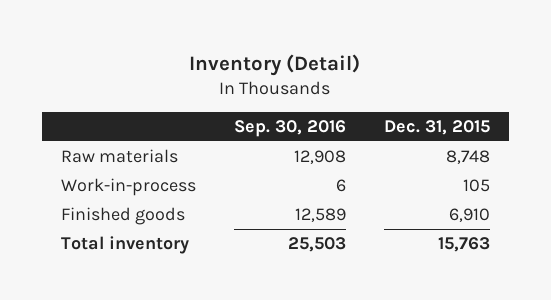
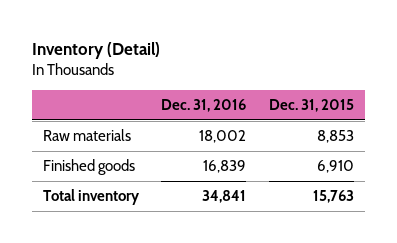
[233,119,346,137] Sep. 30, 2016 -> none
none -> [161,98,247,112] Dec. 31, 2016
[61,178,197,197] Work-in-process -> none
[445,150,490,165] 8,748 -> [317,130,355,144] 8,853

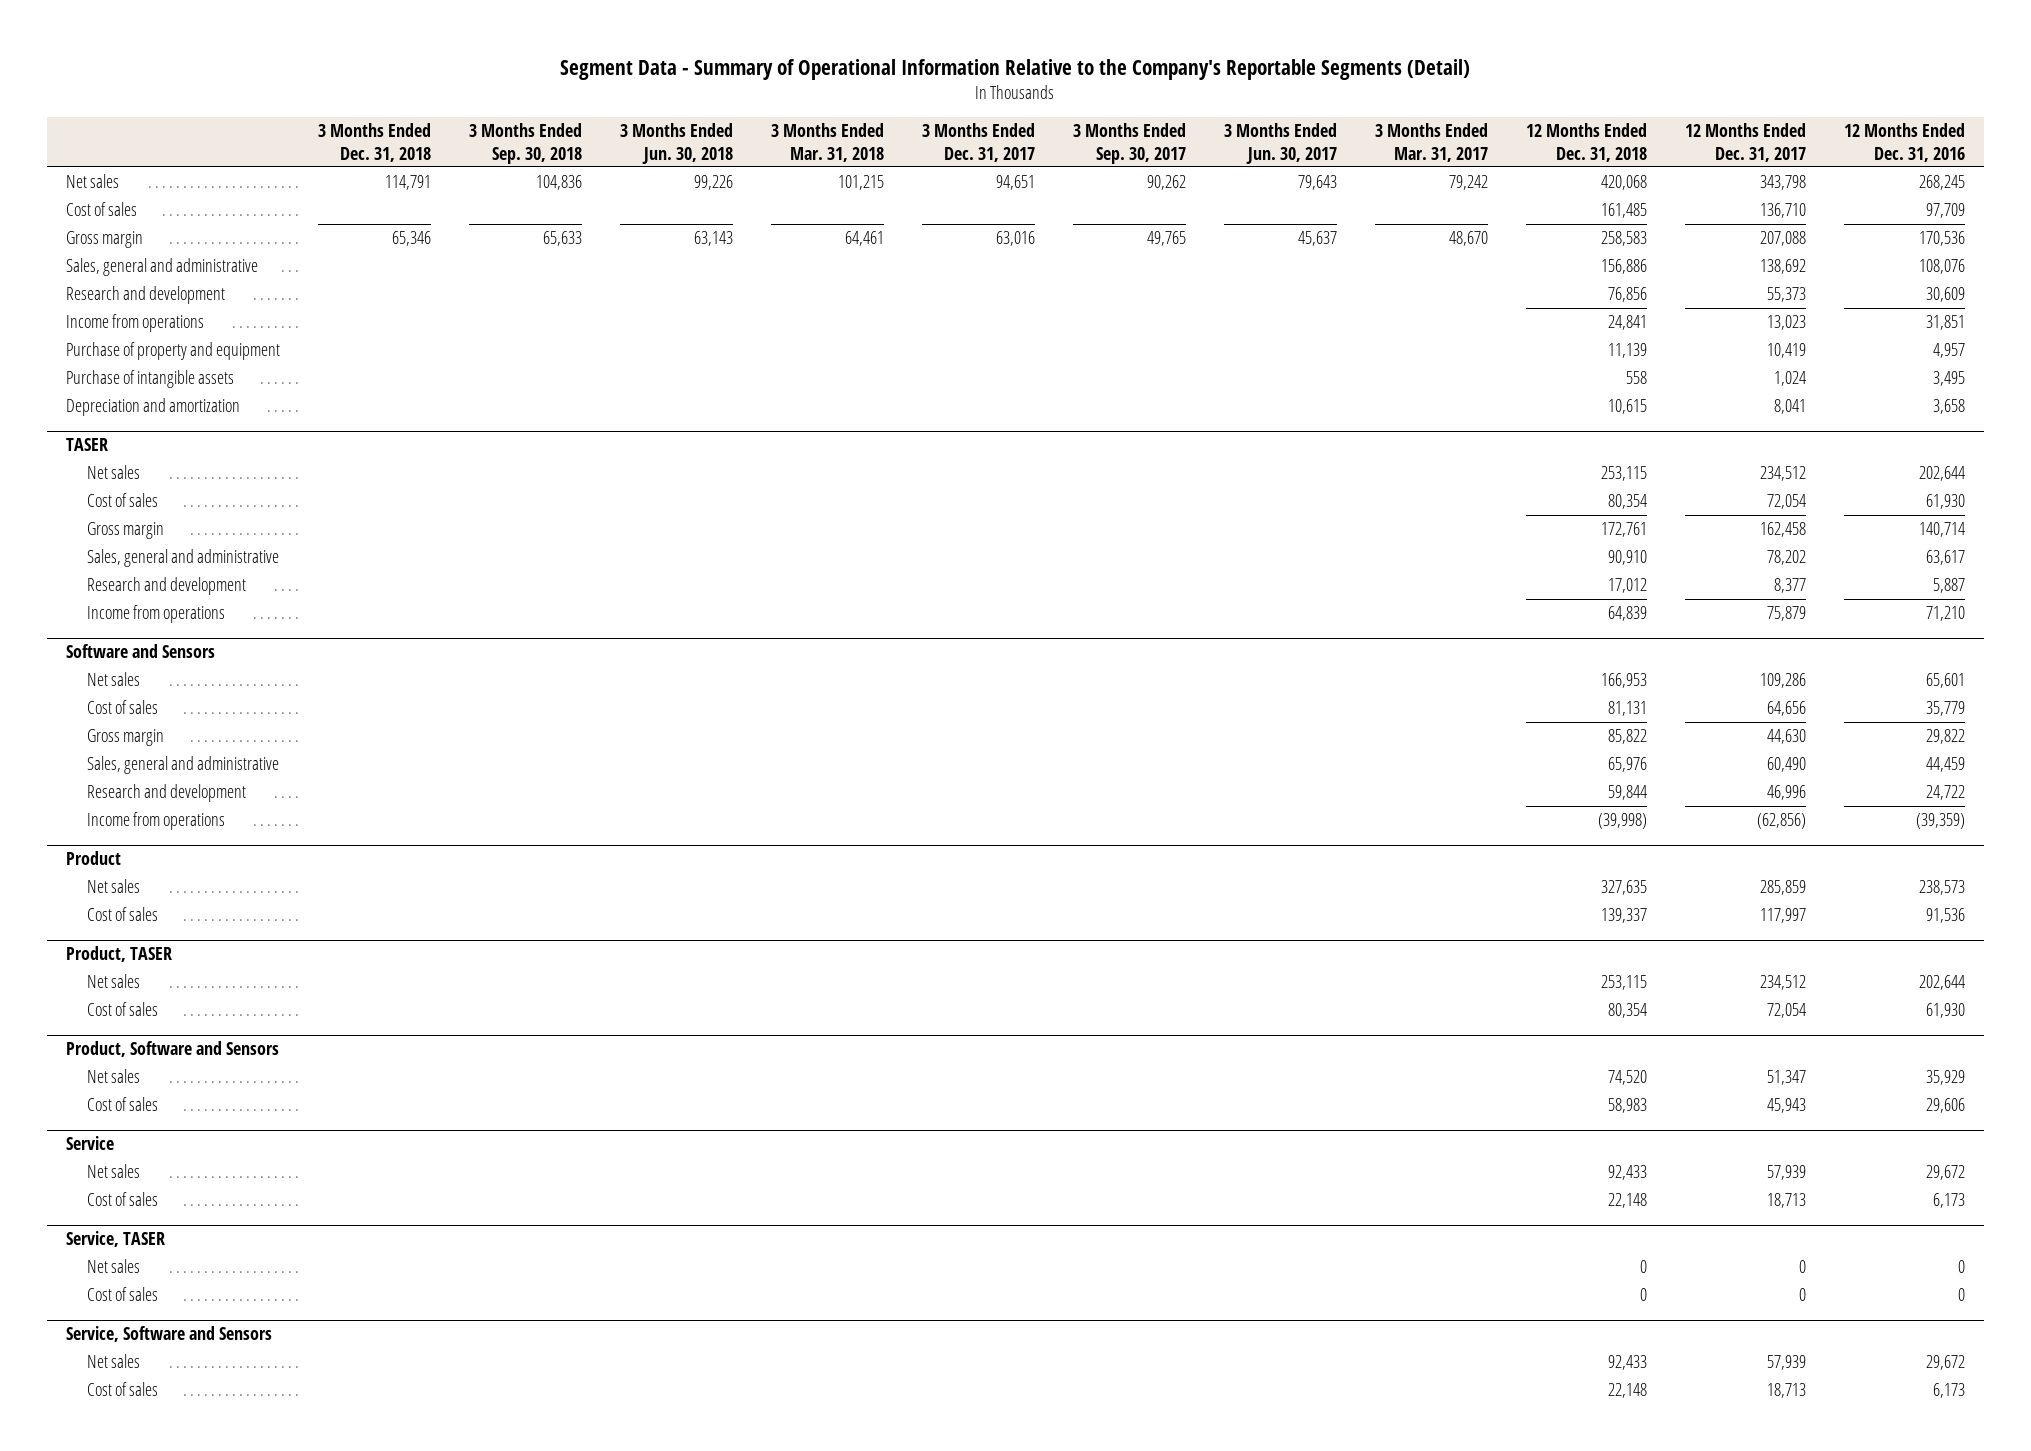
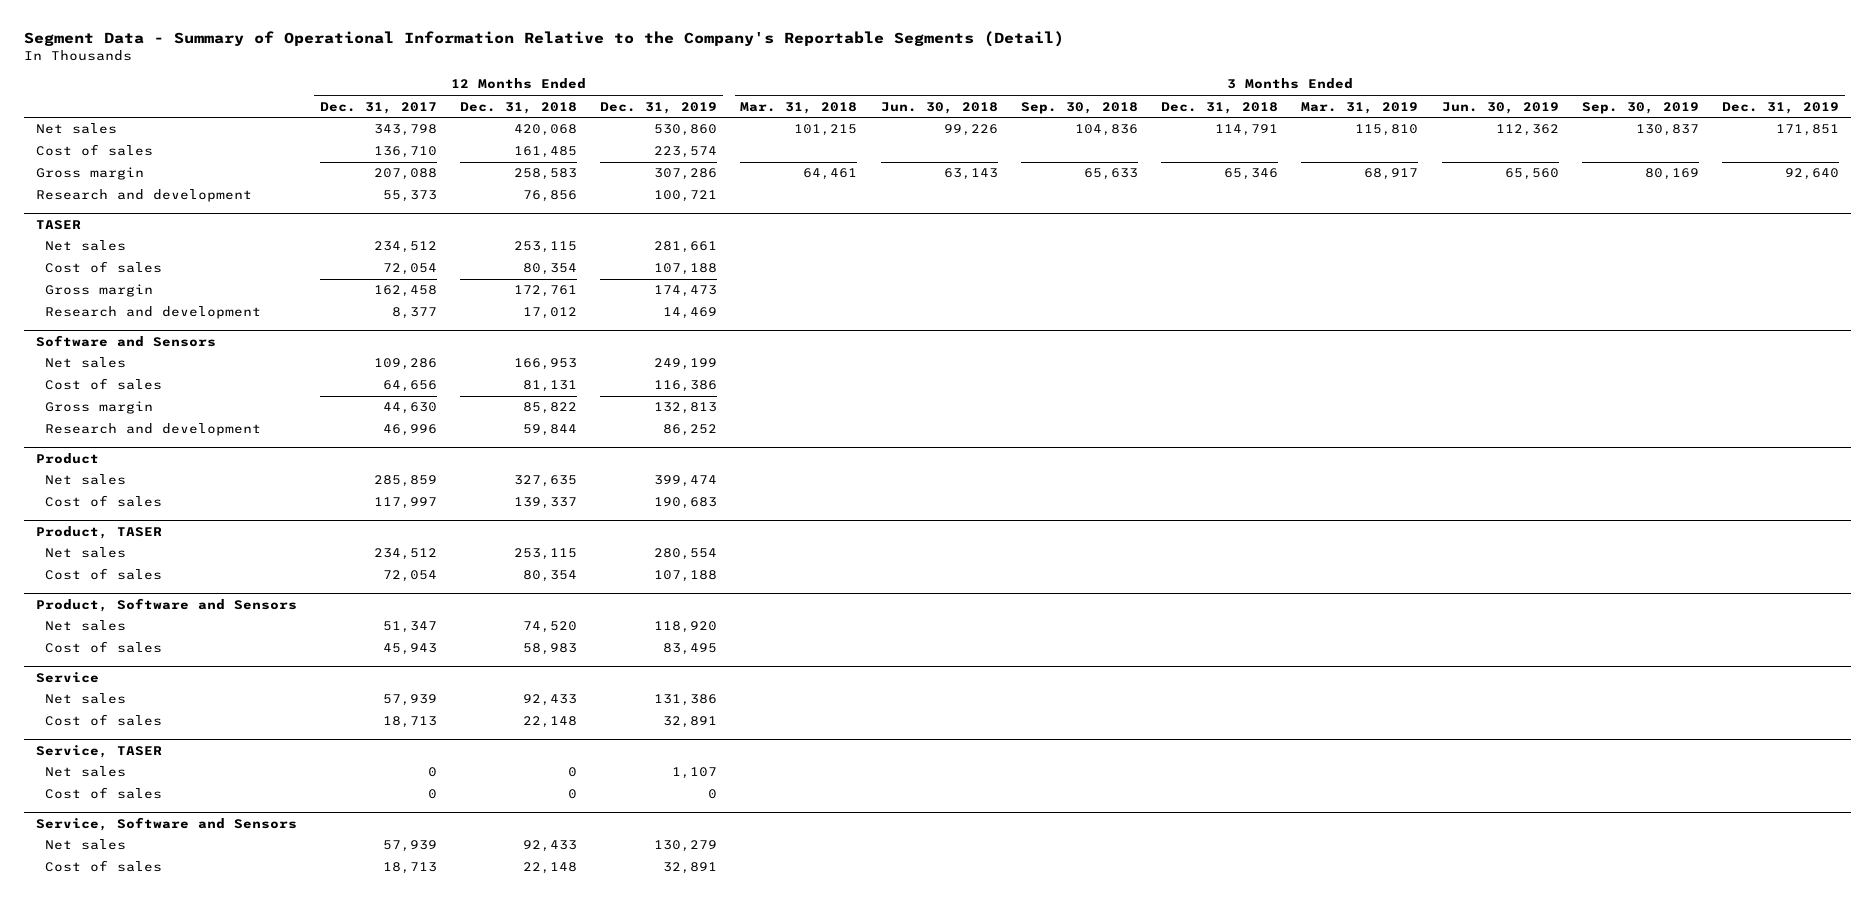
[921,123,1035,162] 3 Months Ended Dec. 31, 2017 -> none
[1072,123,1186,164] 3 Months Ended Sep. 30, 2017 -> none
[1223,123,1337,164] 3 Months Ended Jun. 30, 2017 -> none
[1374,123,1488,162] 3 Months Ended Mar. 31, 2017 -> none
[1843,123,1965,162] 12 Months Ended Dec. 31, 2016 -> none
none -> [600,101,718,114] Dec. 31, 2019
none -> [1301,101,1419,114] Mar. 31, 2019
none -> [1441,101,1559,114] Jun. 30, 2019
none -> [1581,101,1699,114] Sep. 30, 2019
none -> [1721,101,1839,114] Dec. 31, 2019
[65,258,258,277] Sales, general and administrative -> none
[65,314,204,333] Income from operations -> none
[65,342,280,361] Purchase of property and equipment -> none
[65,370,234,389] Purchase of intangible assets -> none
[65,398,240,417] Depreciation and amortization -> none
[87,549,280,568] Sales, general and administrative -> none
[87,605,226,624] Income from operations -> none
[87,756,280,775] Sales, general and administrative -> none
[87,812,226,831] Income from operations -> none

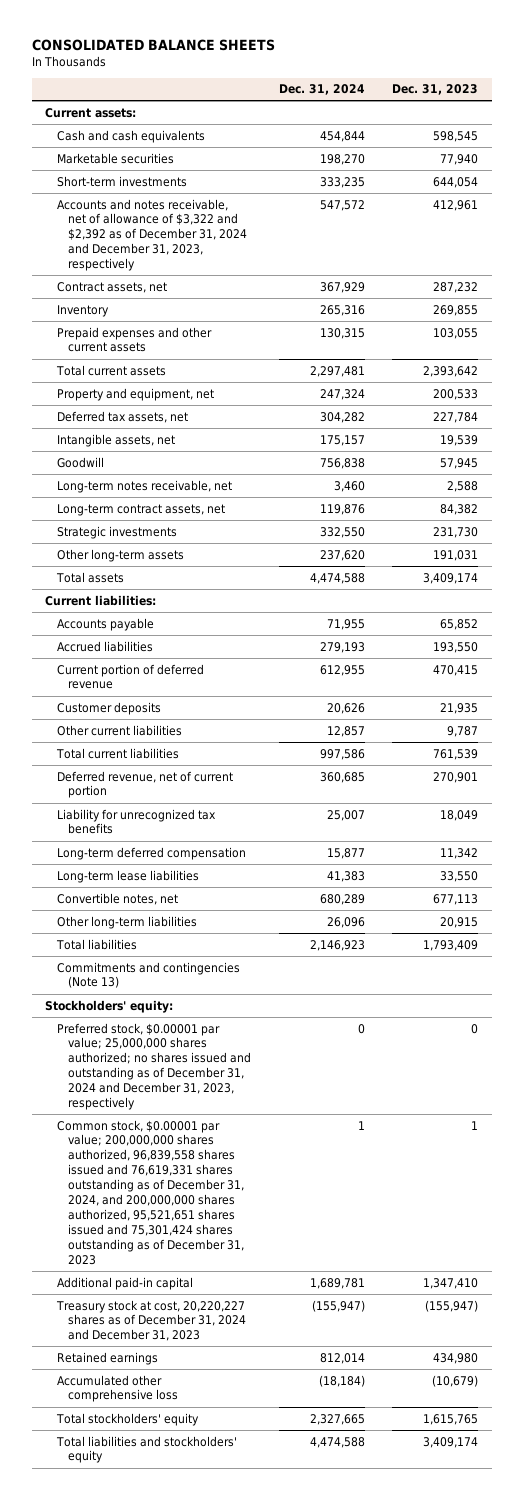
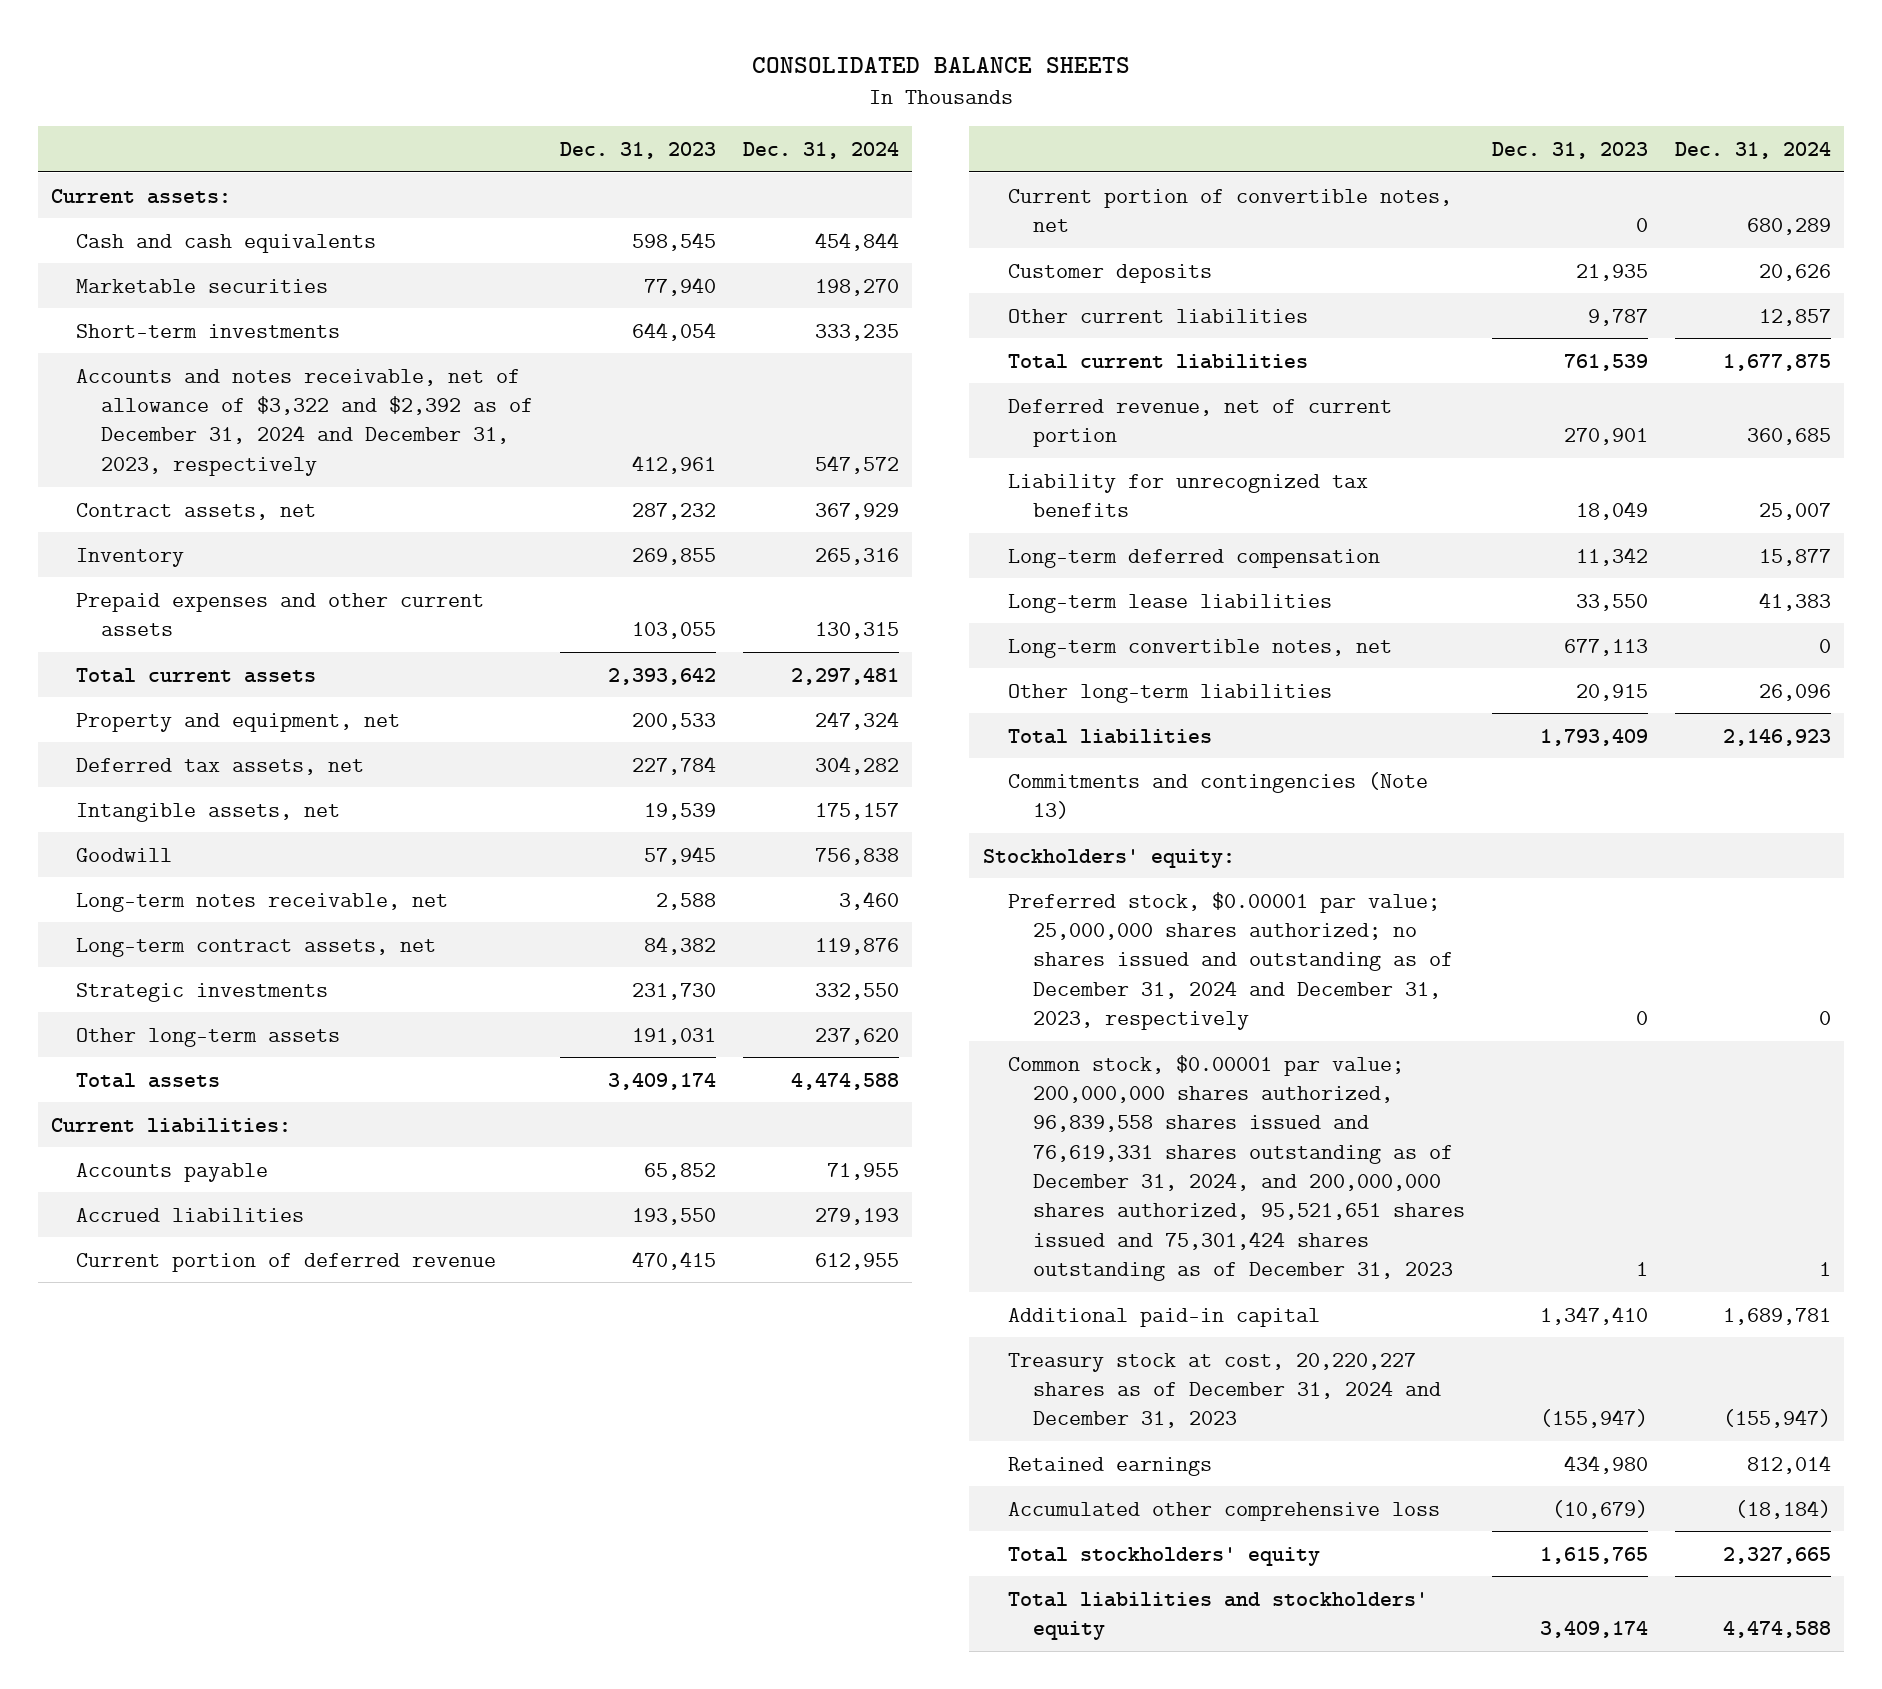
none -> [1007,188,1452,233] Current portion of convertible notes, net
[319,748,365,760] 997,586 -> [1722,353,1831,371] 1,677,875
[56,892,178,905] Convertible notes, net -> [1007,638,1392,658] Long-term convertible notes, net
[319,893,365,905] 680,289 -> [1818,638,1831,653] 0

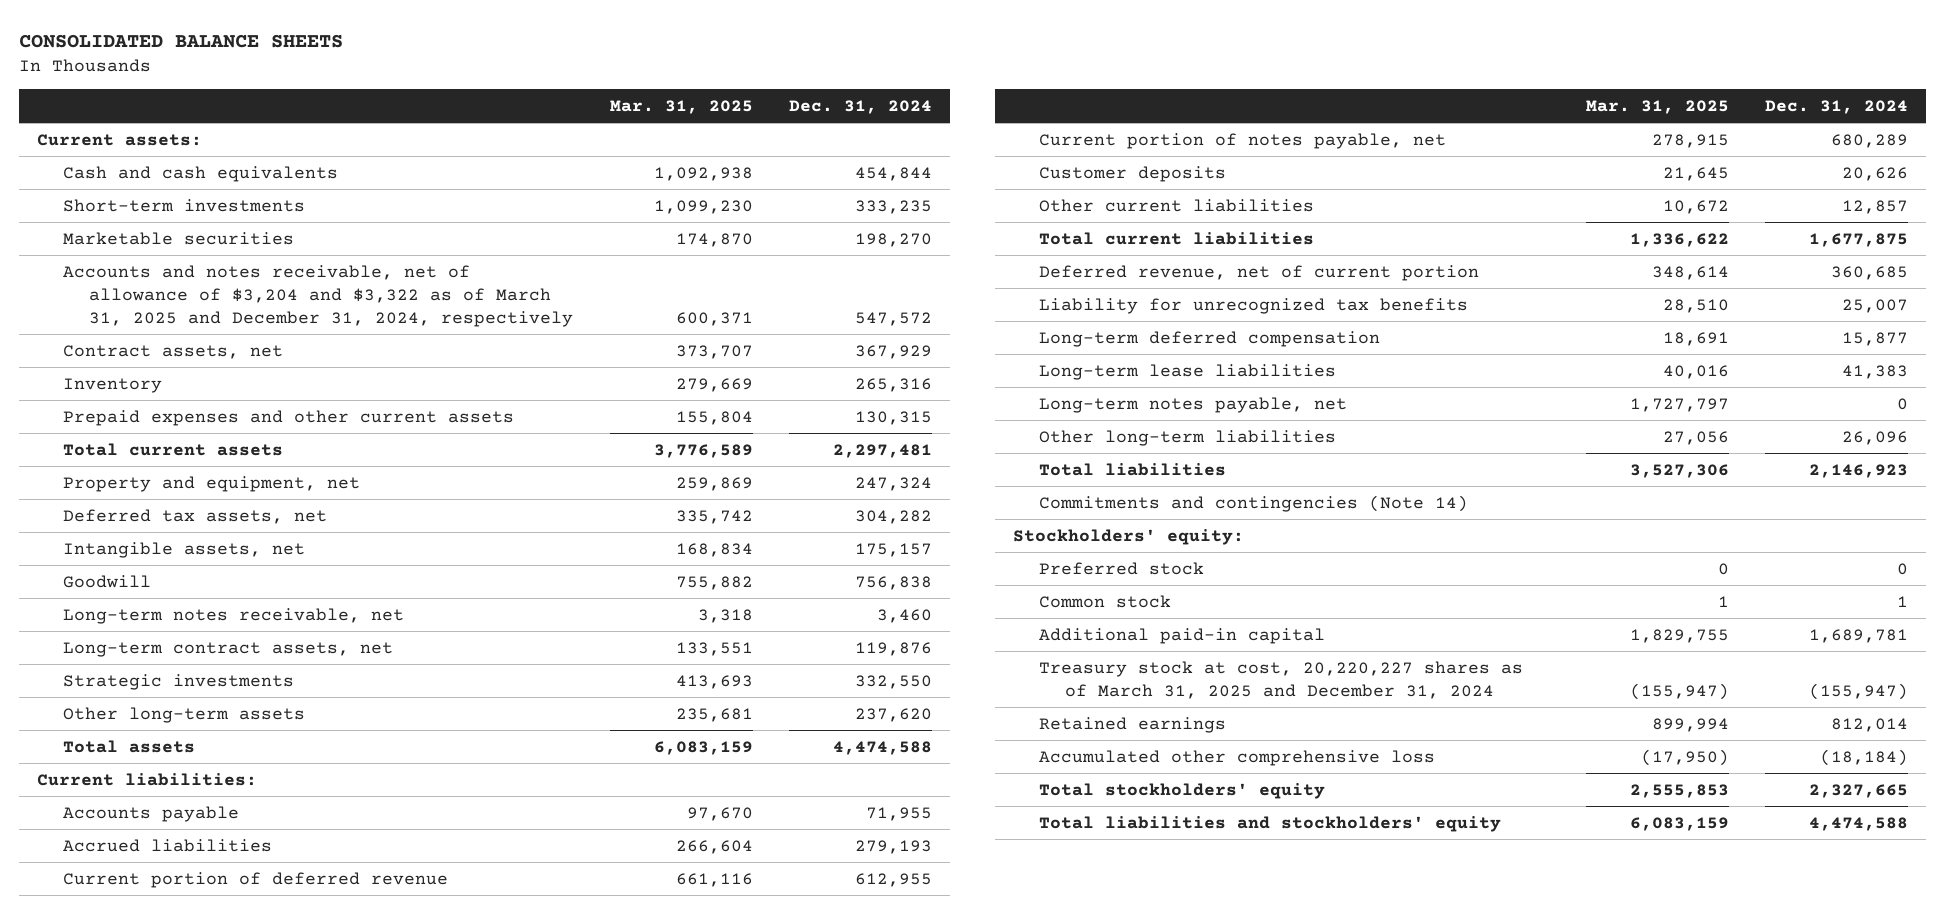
[560,142,717,160] Dec. 31, 2023 -> none
none -> [609,99,753,114] Mar. 31, 2025
[76,278,329,293] Marketable securities -> [63,231,295,245] Marketable securities
[76,368,534,476] Accounts and notes receivable, net of allowance of $3,322 and $2,392 as of December 31, 2024 and December 31, 2023, respectively -> [63,264,574,327] Accounts and notes receivable, net of allowance of $3,204 and $3,322 as of March 31, 2025 and December 31, 2024, respectively
[1007,188,1452,233] Current portion of convertible notes, net -> [1039,132,1447,149] Current portion of notes payable, net
[1007,638,1392,658] Long-term convertible notes, net -> [1039,396,1348,413] Long-term notes payable, net
[1007,771,1428,820] Commitments and contingencies (Note 13) -> [1039,494,1469,512] Commitments and contingencies (Note 14)
[1007,891,1454,1031] Preferred stock, $0.00001 par value; 25,000,000 shares authorized; no shares issued and outstanding as of December 31, 2024 and December 31, 2023, respectively -> [1039,561,1205,575] Preferred stock
[1007,1054,1466,1282] Common stock, $0.00001 par value; 200,000,000 shares authorized, 96,839,558 shares issued and 76,619,331 shares outstanding as of December 31, 2024, and 200,000,000 shares authorized, 95,521,651 shares issued and 75,301,424 shares outstanding as of December 31, 2023 -> [1039,594,1172,608] Common stock
[1007,1352,1442,1429] Treasury stock at cost, 20,220,227 shares as of December 31, 2024 and December 31, 2023 -> [1039,660,1524,699] Treasury stock at cost, 20,220,227 shares as of March 31, 2025 and December 31, 2024

